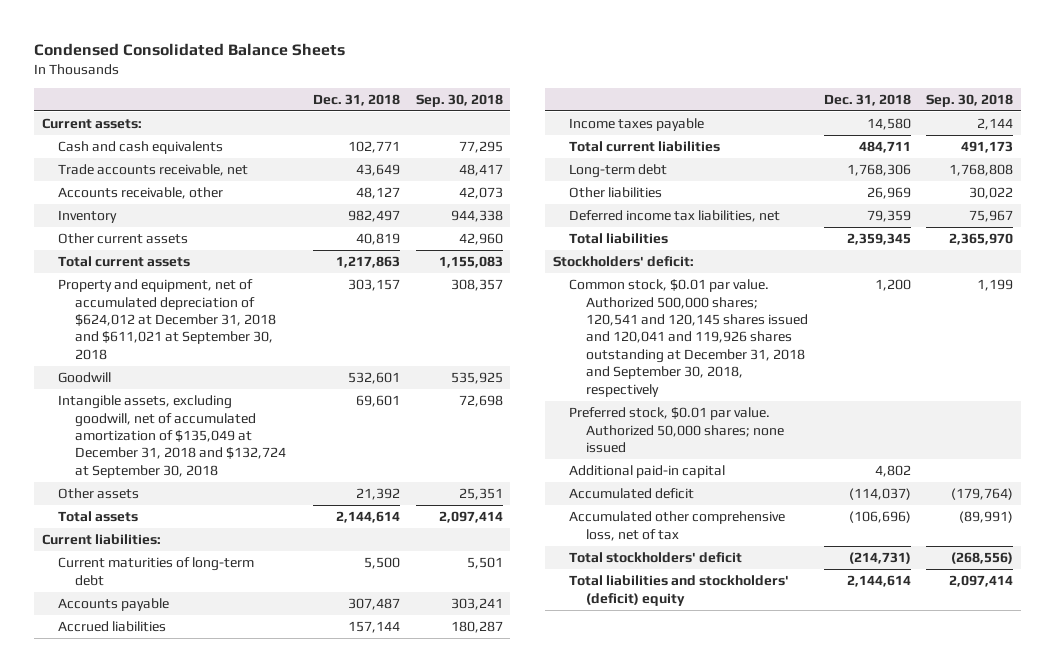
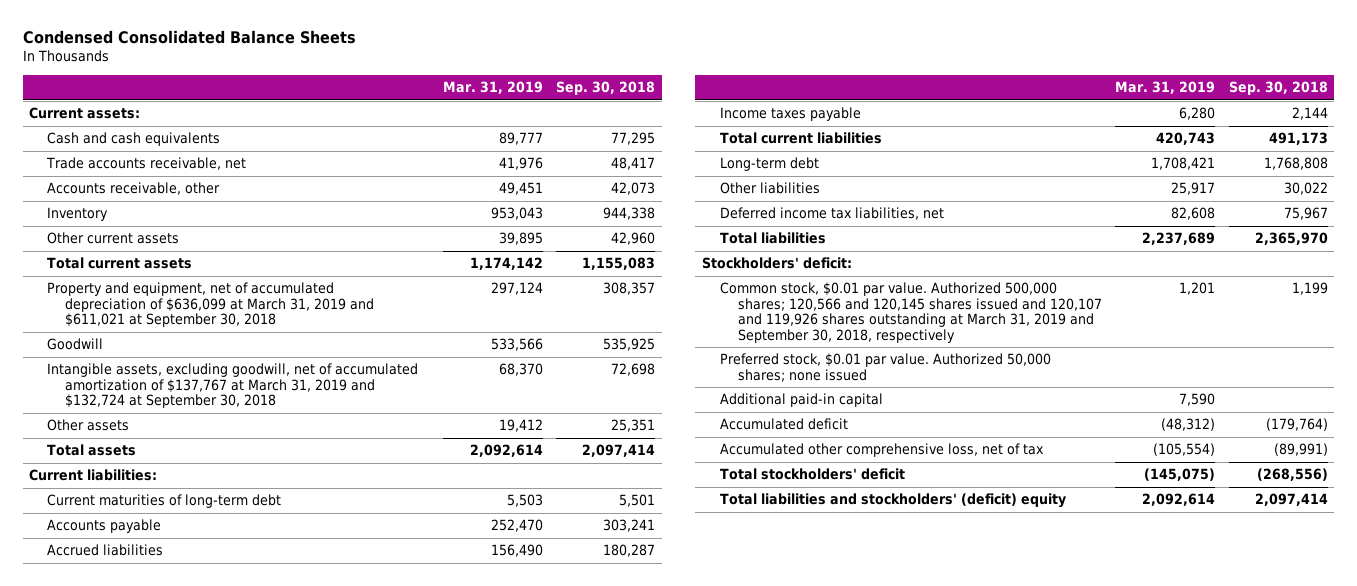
[312,93,400,106] Dec. 31, 2018 -> none
none -> [442,81,543,95] Mar. 31, 2019
[58,279,276,360] Property and equipment, net of accumulated depreciation of $624,012 at December 31, 2018 and $611,021 at September 30, 2018 -> [47,282,375,328] Property and equipment, net of accumulated depreciation of $636,099 at March 31, 2019 and $611,021 at September 30, 2018
[58,395,286,478] Intangible assets, excluding goodwill, net of accumulated amortization of $135,049 at December 31, 2018 and $132,724 at September 30, 2018 -> [47,363,419,409] Intangible assets, excluding goodwill, net of accumulated amortization of $137,767 at March 31, 2019 and $132,724 at September 30, 2018
[569,279,808,397] Common stock, $0.01 par value. Authorized 500,000 shares; 120,541 and 120,145 shares issued and 120,041 and 119,926 shares outstanding at December 31, 2018 and September 30, 2018, respectively -> [719,282,1102,343] Common stock, $0.01 par value. Authorized 500,000 shares; 120,566 and 120,145 shares issued and 120,107 and 119,926 shares outstanding at March 31, 2019 and September 30, 2018, respectively

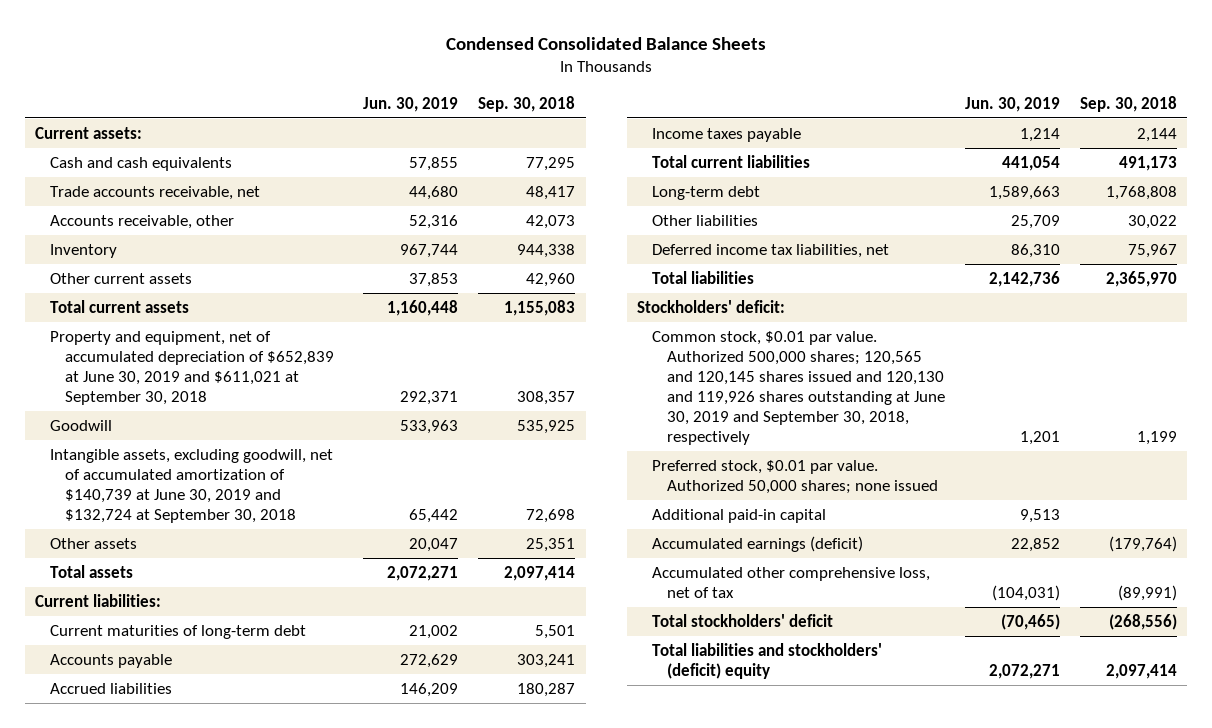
[442,81,543,95] Mar. 31, 2019 -> none
none -> [363,96,459,112] Jun. 30, 2019
[47,282,375,328] Property and equipment, net of accumulated depreciation of $636,099 at March 31, 2019 and $611,021 at September 30, 2018 -> [49,330,334,406] Property and equipment, net of accumulated depreciation of $652,839 at June 30, 2019 and $611,021 at September 30, 2018
[47,363,419,409] Intangible assets, excluding goodwill, net of accumulated amortization of $137,767 at March 31, 2019 and $132,724 at September 30, 2018 -> [49,448,333,524] Intangible assets, excluding goodwill, net of accumulated amortization of $140,739 at June 30, 2019 and $132,724 at September 30, 2018
[719,282,1102,343] Common stock, $0.01 par value. Authorized 500,000 shares; 120,566 and 120,145 shares issued and 120,107 and 119,926 shares outstanding at March 31, 2019 and September 30, 2018, respectively -> [651,330,945,446] Common stock, $0.01 par value. Authorized 500,000 shares; 120,565 and 120,145 shares issued and 120,130 and 119,926 shares outstanding at June 30, 2019 and September 30, 2018, respectively
[719,418,848,431] Accumulated deficit -> [651,535,863,552] Accumulated earnings (deficit)

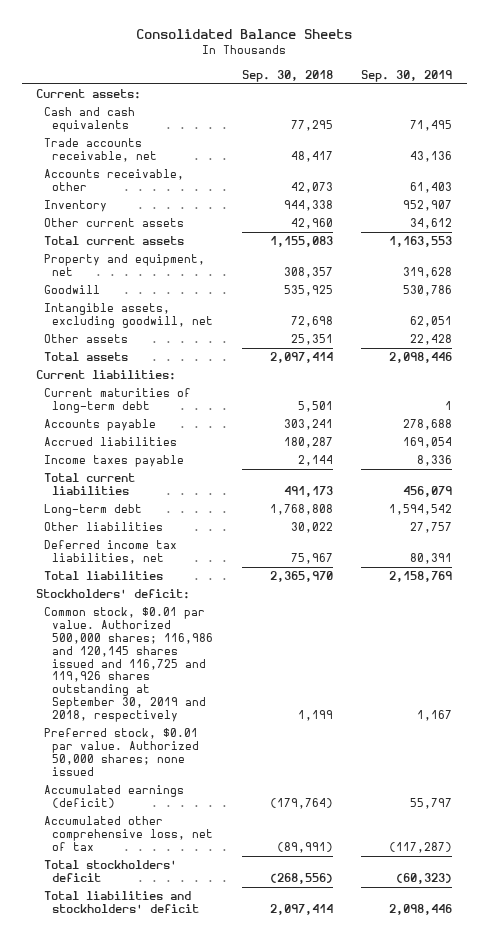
[446,37,767,51] Condensed Consolidated Balance Sheets -> [136,29,353,40] Consolidated Balance Sheets
[363,96,459,112] Jun. 30, 2019 -> none
none -> [361,69,453,82] Sep. 30, 2019
[49,330,334,406] Property and equipment, net of accumulated depreciation of $652,839 at June 30, 2019 and $611,021 at September 30, 2018 -> [44,254,206,277] Property and equipment, net
[49,448,333,524] Intangible assets, excluding goodwill, net of accumulated amortization of $140,739 at June 30, 2019 and $132,724 at September 30, 2018 -> [44,303,214,329] Intangible assets, excluding goodwill, net
[651,330,945,446] Common stock, $0.01 par value. Authorized 500,000 shares; 120,565 and 120,145 shares issued and 120,130 and 119,926 shares outstanding at June 30, 2019 and September 30, 2018, respectively -> [44,607,214,722] Common stock, $0.01 par value. Authorized 500,000 shares; 116,986 and 120,145 shares issued and 116,725 and 119,926 shares outstanding at September 30, 2019 and 2018, respectively
[651,508,826,523] Additional paid-in capital -> none
[651,642,882,679] Total liabilities and stockholders' (deficit) equity -> [44,891,200,914] Total liabilities and stockholders' deficit

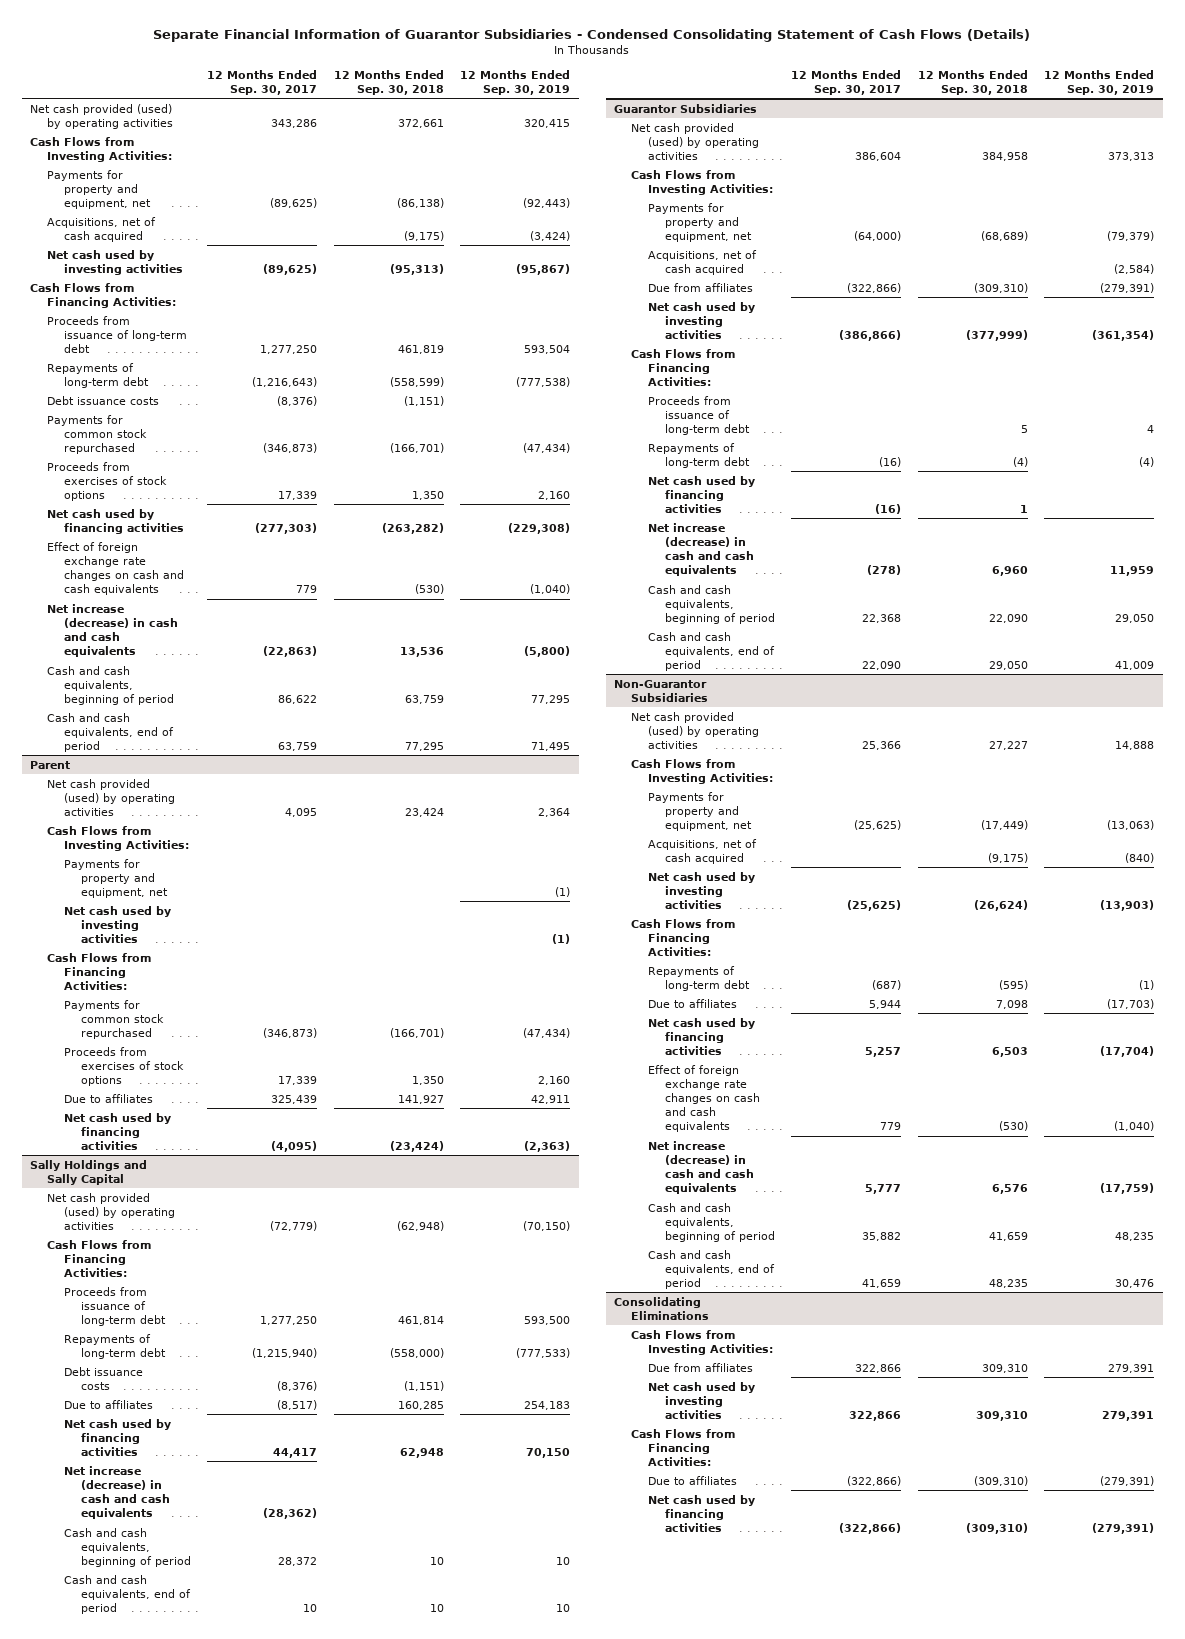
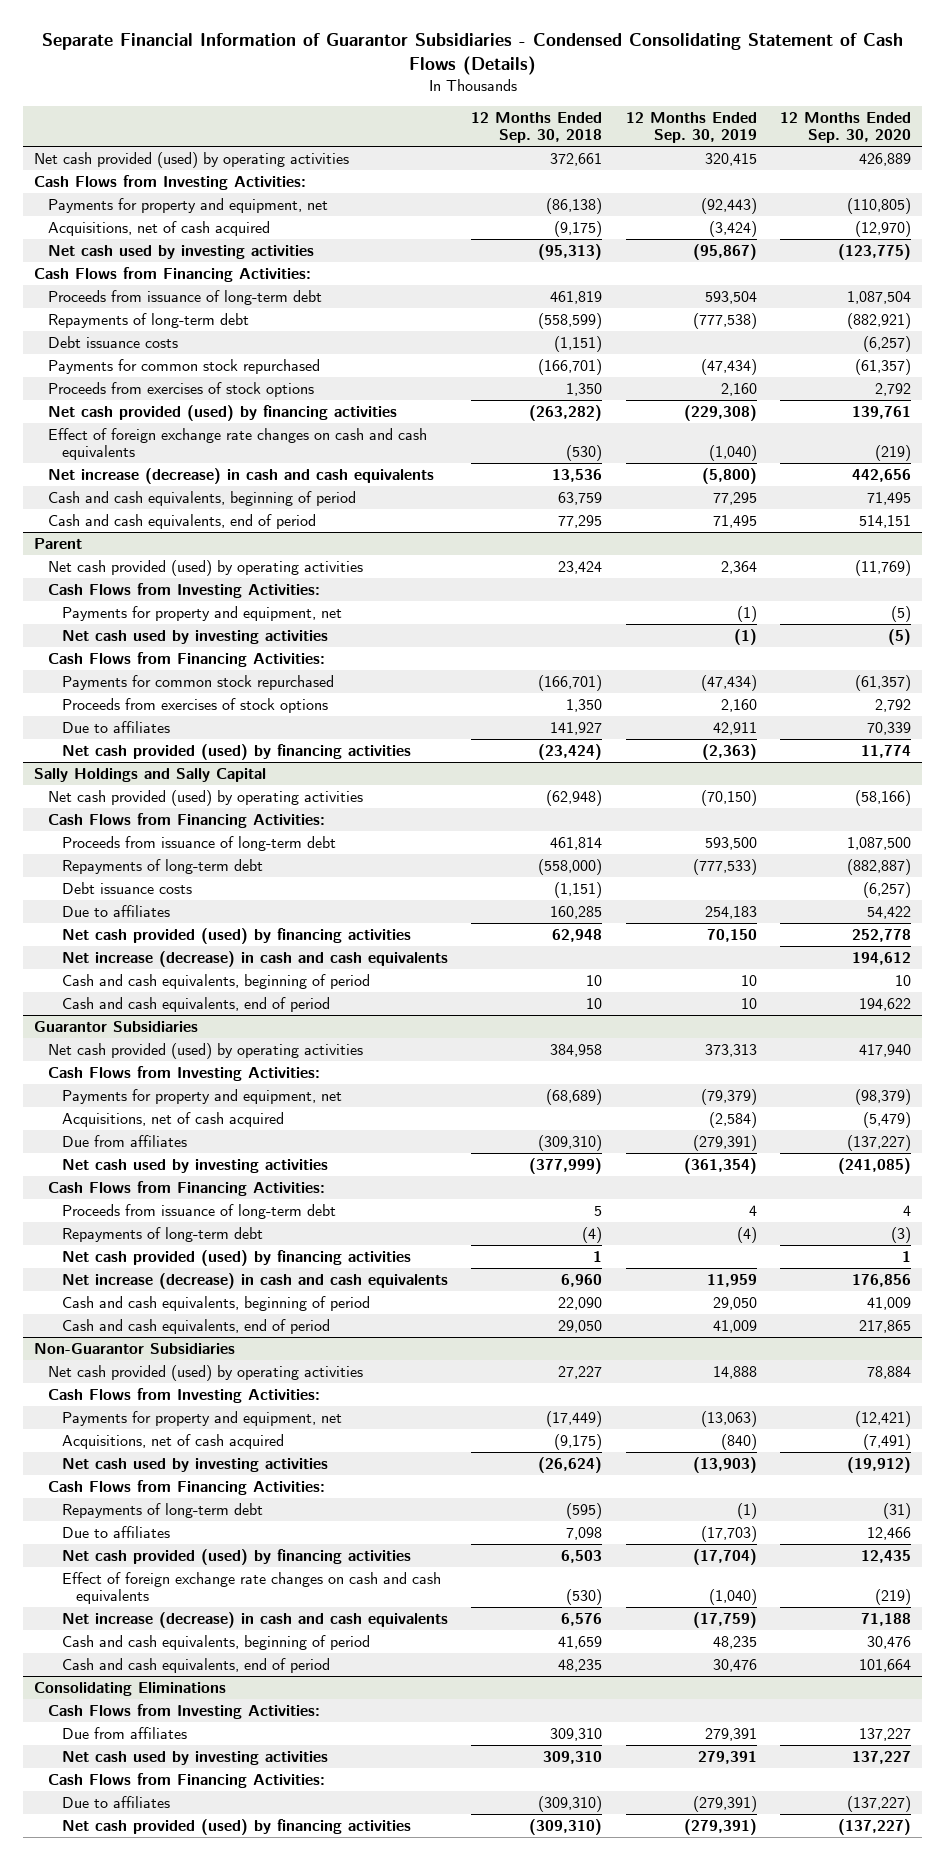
[207,69,318,95] 12 Months Ended Sep. 30, 2017 -> none
none -> [779,111,911,144] 12 Months Ended Sep. 30, 2020
[47,508,184,534] Net cash used by financing activities -> [48,404,398,421] Net cash provided (used) by financing activities
[63,1112,171,1150] Net cash used by financing activities -> [62,743,412,760] Net cash provided (used) by financing activities
[63,1418,171,1456] Net cash used by financing activities -> [62,927,412,944] Net cash provided (used) by financing activities
[647,475,755,513] Net cash used by financing activities -> [62,1249,412,1266] Net cash provided (used) by financing activities
[647,1017,755,1055] Net cash used by financing activities -> [62,1548,412,1565] Net cash provided (used) by financing activities
[647,1494,755,1532] Net cash used by financing activities -> [62,1818,412,1835] Net cash provided (used) by financing activities

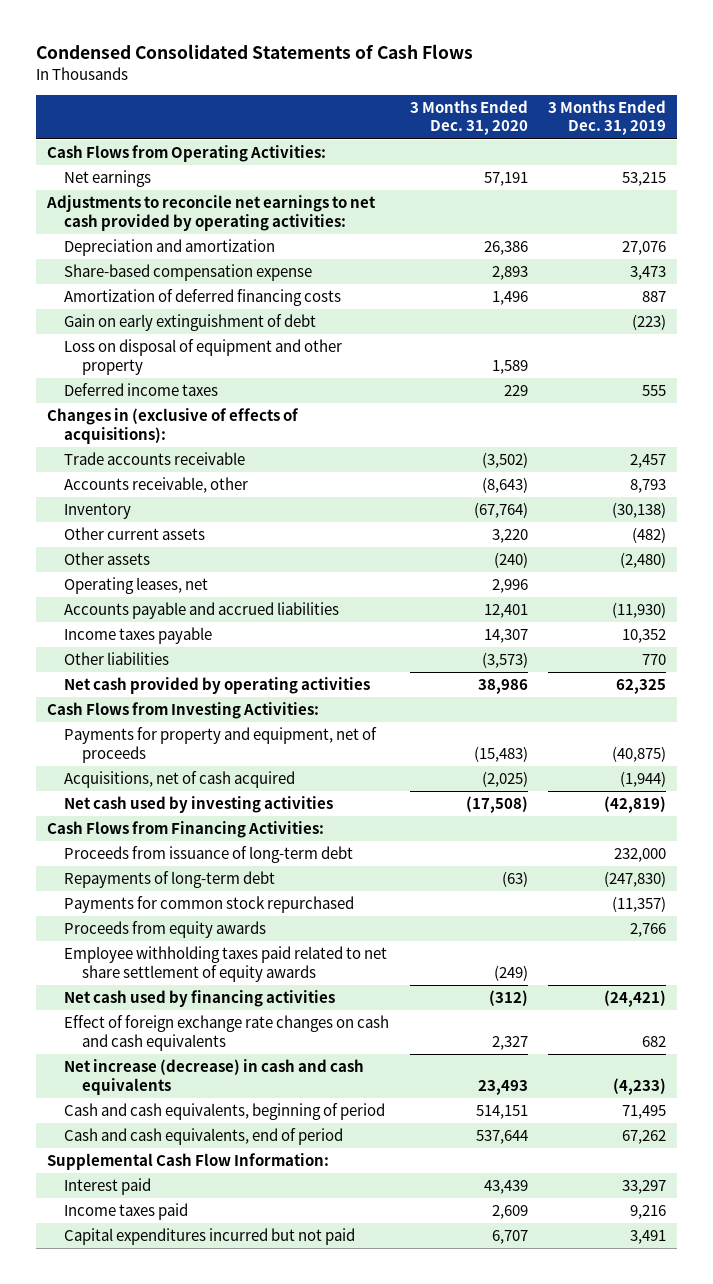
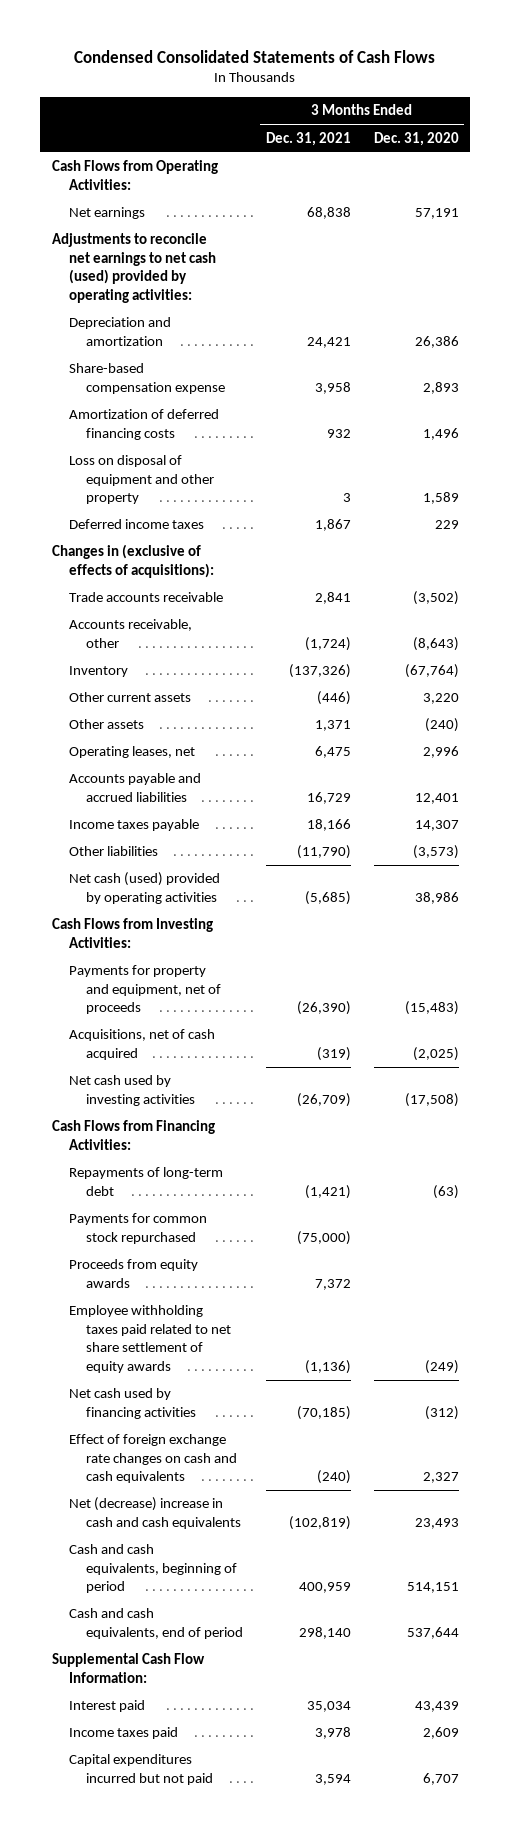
[548,99,667,136] 3 Months Ended Dec. 31, 2019 -> none
none -> [265,131,351,146] Dec. 31, 2021
[45,195,376,231] Adjustments to reconcile net earnings to net cash provided by operating activities: -> [51,233,216,303] Adjustments to reconcile net earnings to net cash (used) provided by operating activities:
[64,314,317,332] Gain on early extinguishment of debt -> none
[64,677,371,695] Net cash provided by operating activities -> [68,872,220,904] Net cash (used) provided by operating activities
[64,846,354,864] Proceeds from issuance of long-term debt -> none
[64,1059,365,1095] Net increase (decrease) in cash and cash equivalents -> [68,1497,241,1529] Net (decrease) increase in cash and cash equivalents

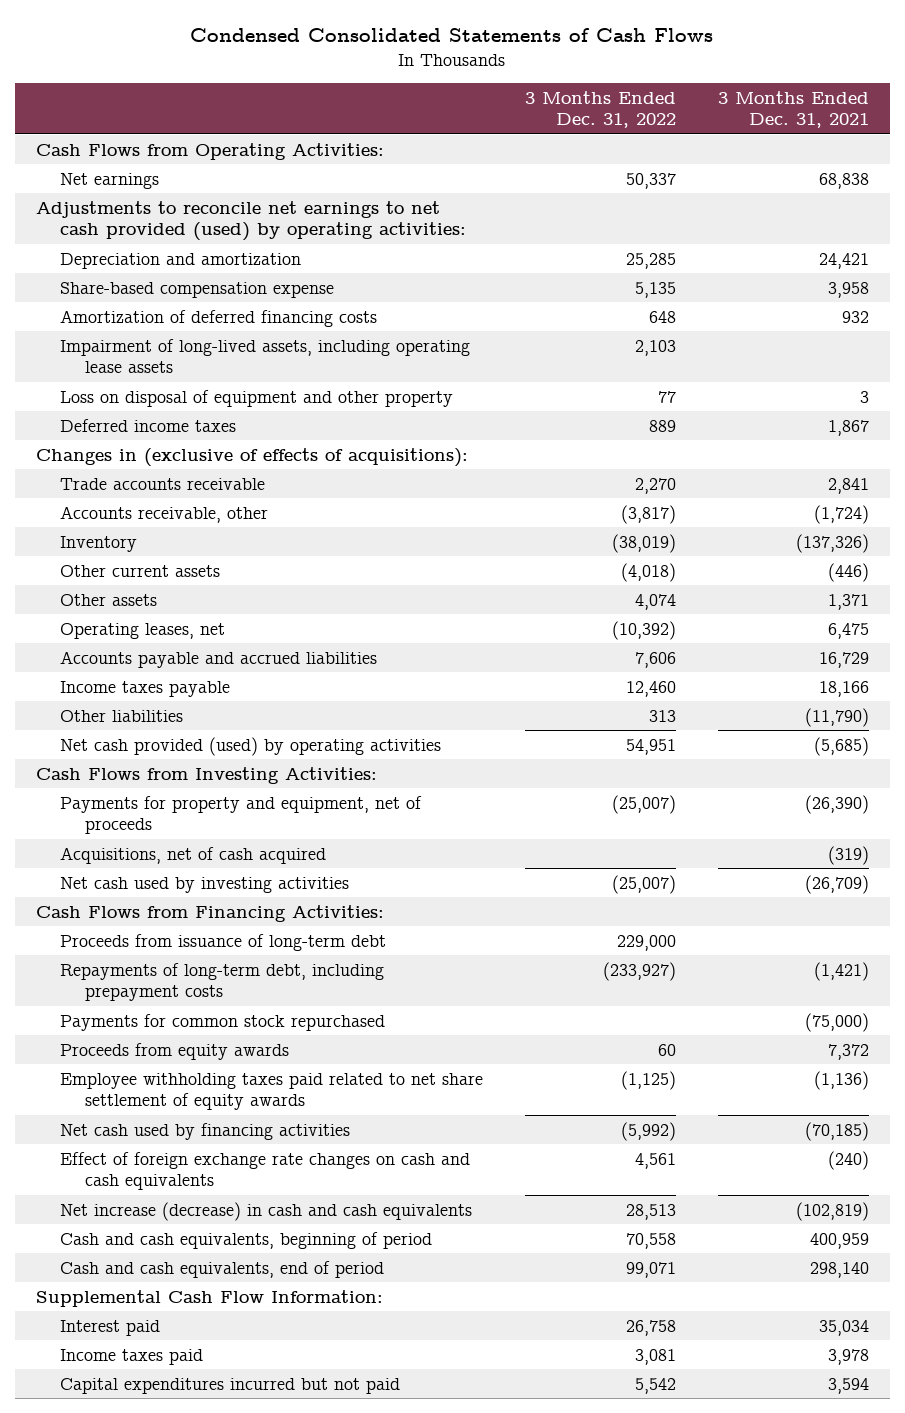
[373,131,459,146] Dec. 31, 2020 -> none
none -> [525,90,677,129] 3 Months Ended Dec. 31, 2022
[51,233,216,303] Adjustments to reconcile net earnings to net cash (used) provided by operating activities: -> [36,200,467,242] Adjustments to reconcile net earnings to net cash provided (used) by operating activities:
none -> [60,338,471,374] Impairment of long-lived assets, including operating lease assets
[68,872,220,904] Net cash (used) provided by operating activities -> [60,736,442,756] Net cash provided (used) by operating activities
none -> [60,933,387,951] Proceeds from issuance of long-term debt
[68,1167,223,1196] Repayments of long-term debt -> [60,962,385,1002] Repayments of long-term debt, including prepayment costs
[68,1497,241,1529] Net (decrease) increase in cash and cash equivalents -> [60,1201,473,1221] Net increase (decrease) in cash and cash equivalents

